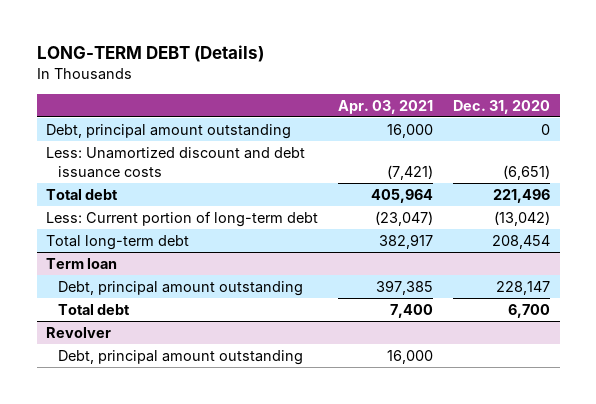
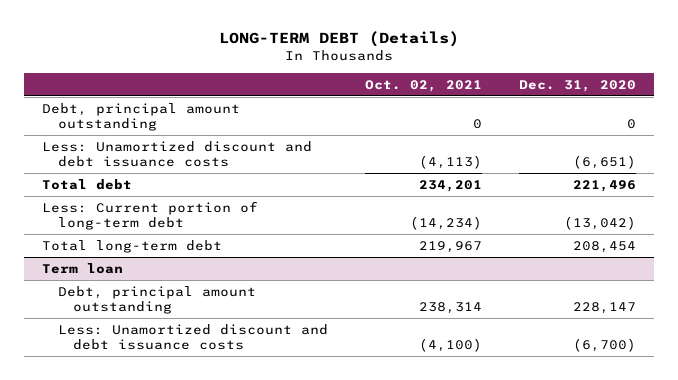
[338,99,434,114] Apr. 03, 2021 -> none
none -> [364,79,482,92] Oct. 02, 2021
[57,303,130,315] Total debt -> none
[46,326,112,338] Revolver -> none
[57,349,303,365] Debt, principal amount outstanding -> none
none -> [57,323,328,351] Less: Unamortized discount and debt issuance costs

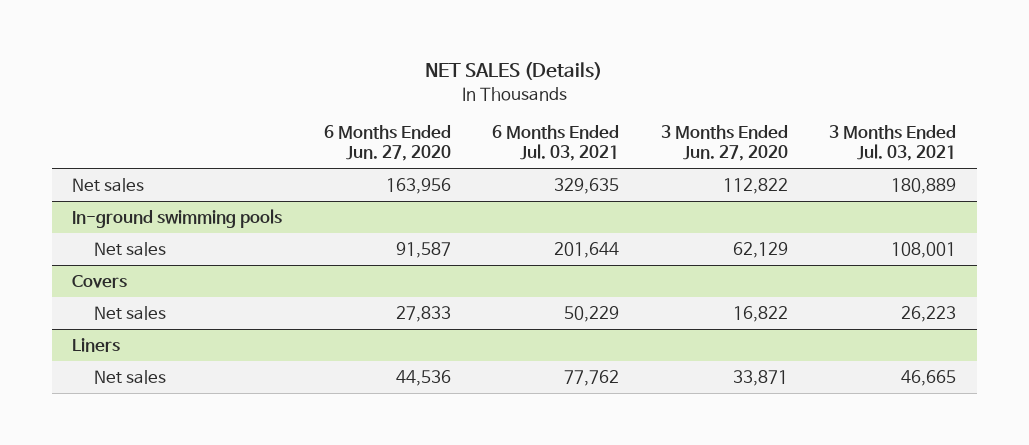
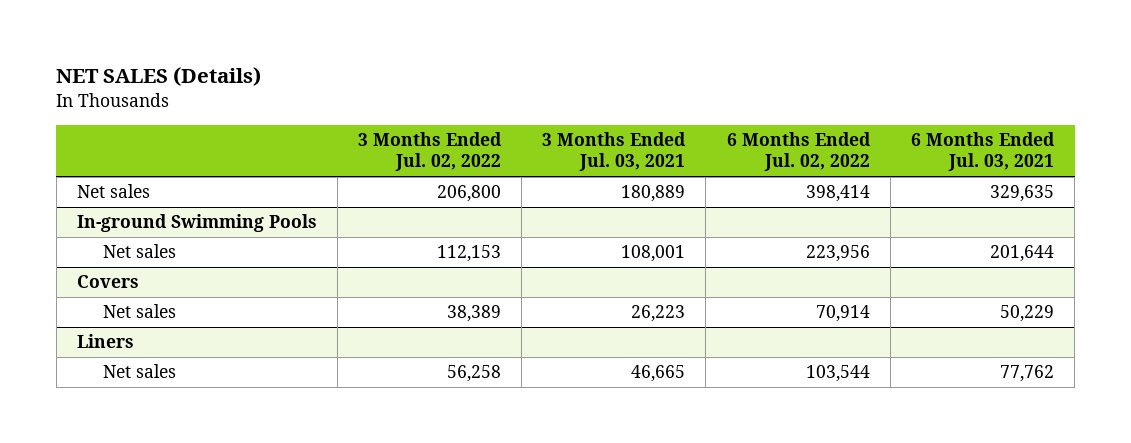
[323,125,451,162] 6 Months Ended Jun. 27, 2020 -> none
[660,125,788,162] 3 Months Ended Jun. 27, 2020 -> none
none -> [358,132,503,172] 3 Months Ended Jul. 02, 2022
none -> [726,132,871,172] 6 Months Ended Jul. 02, 2022
[72,208,283,228] In-ground swimming pools -> [76,214,317,233] In-ground Swimming Pools

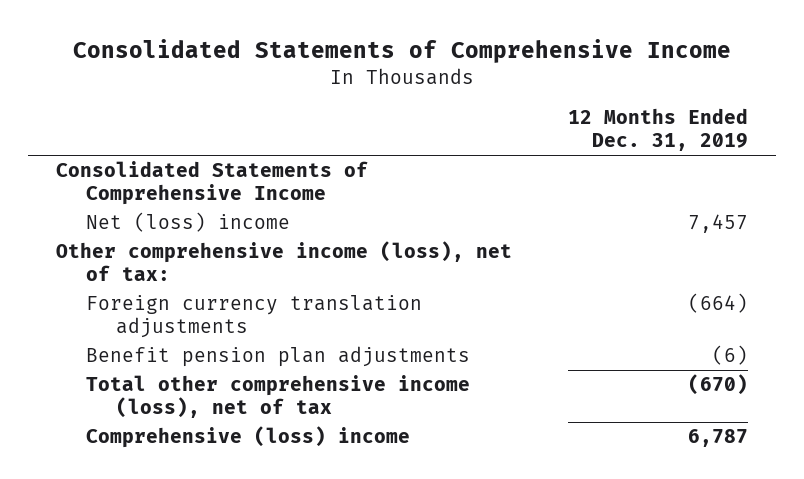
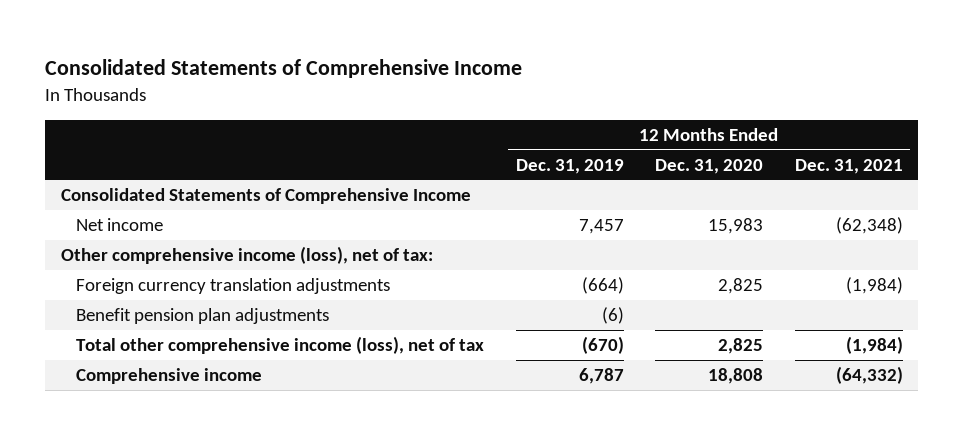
none -> [655,158,764,174] Dec. 31, 2020
none -> [794,158,903,174] Dec. 31, 2021
[86,212,291,233] Net (loss) income -> [76,218,164,232] Net income
[86,426,411,449] Comprehensive (loss) income -> [76,368,263,385] Comprehensive income

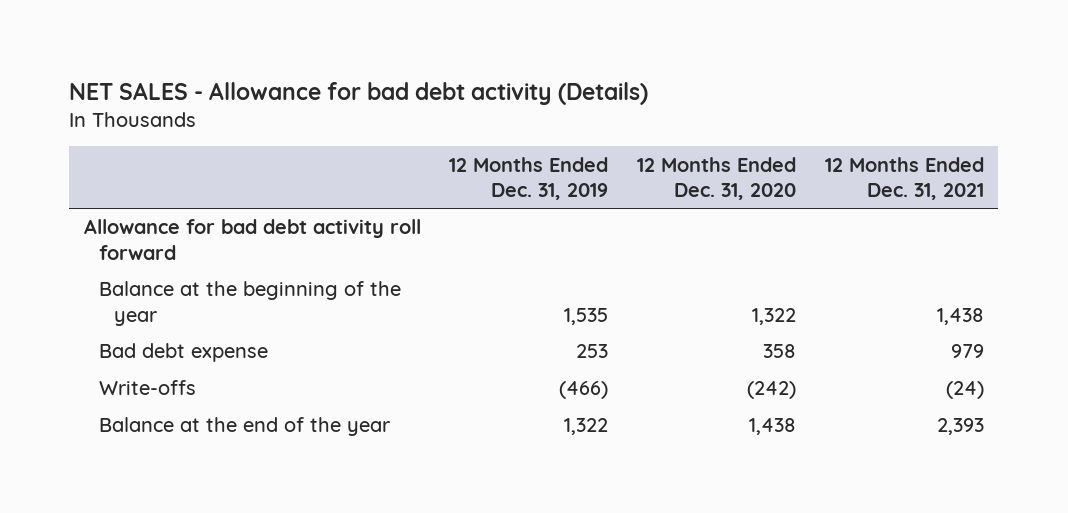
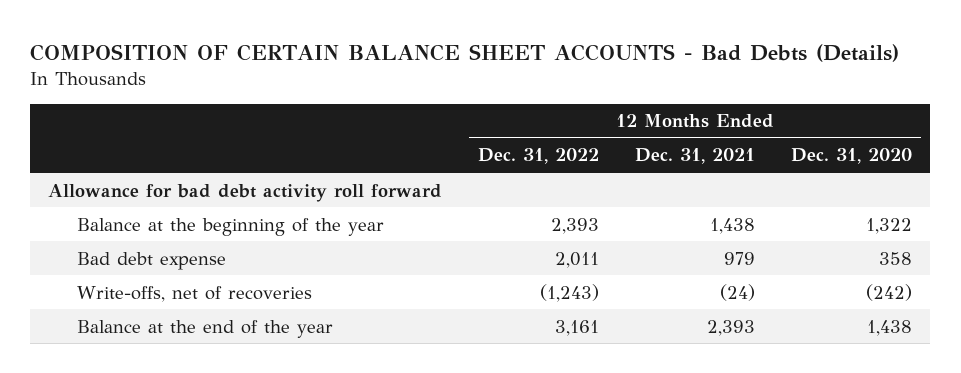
[69,81,649,105] NET SALES - Allowance for bad debt activity (Details) -> [30,43,900,62] COMPOSITION OF CERTAIN BALANCE SHEET ACCOUNTS - Bad Debts (Details)
[449,156,609,200] 12 Months Ended Dec. 31, 2019 -> none
none -> [478,148,600,165] Dec. 31, 2022
[98,380,196,396] Write-offs -> [76,285,312,302] Write-offs, net of recoveries

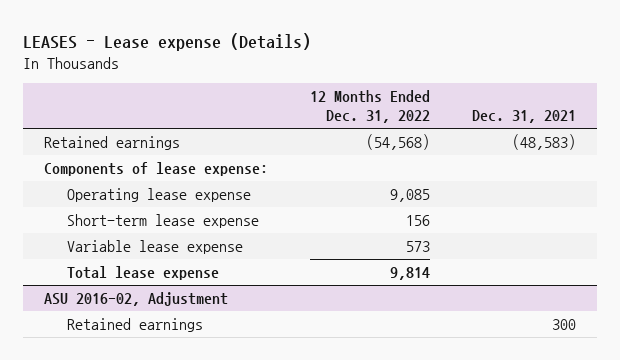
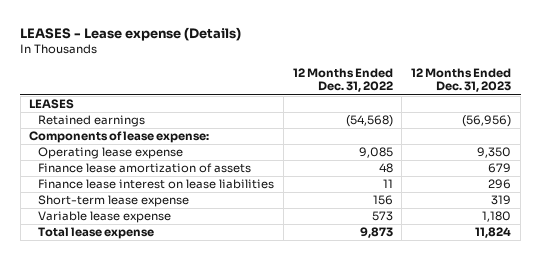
[471,110,576,124] Dec. 31, 2021 -> none
none -> [411,67,512,93] 12 Months Ended Dec. 31, 2023
none -> [29,99,75,110] LEASES
none -> [38,163,252,174] Finance lease amortization of assets
none -> [38,179,275,190] Finance lease interest on lease liabilities
[43,292,228,307] ASU 2016-02, Adjustment -> none
[66,318,203,333] Retained earnings -> none
[389,267,430,281] 9,814 -> [359,227,393,239] 9,873

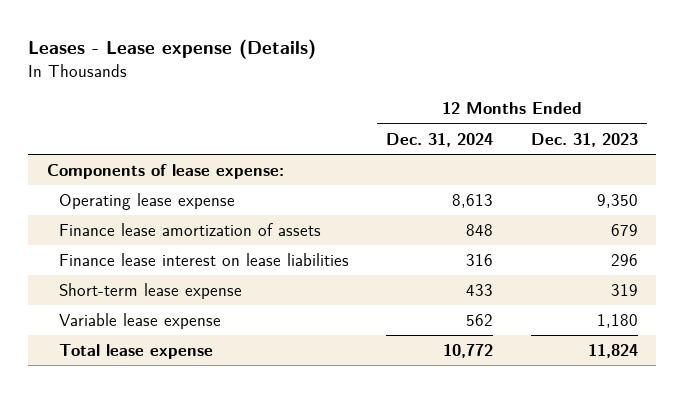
[20,26,242,41] LEASES - Lease expense (Details) -> [28,39,317,60] Leases - Lease expense (Details)
[292,67,393,93] 12 Months Ended Dec. 31, 2022 -> none
none -> [386,132,494,147] Dec. 31, 2024
[29,99,75,110] LEASES -> none
[38,115,146,128] Retained earnings -> none

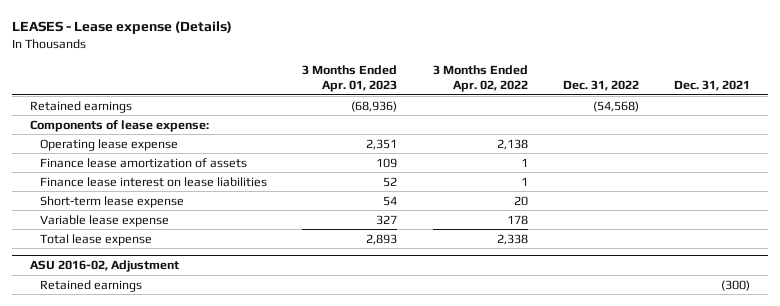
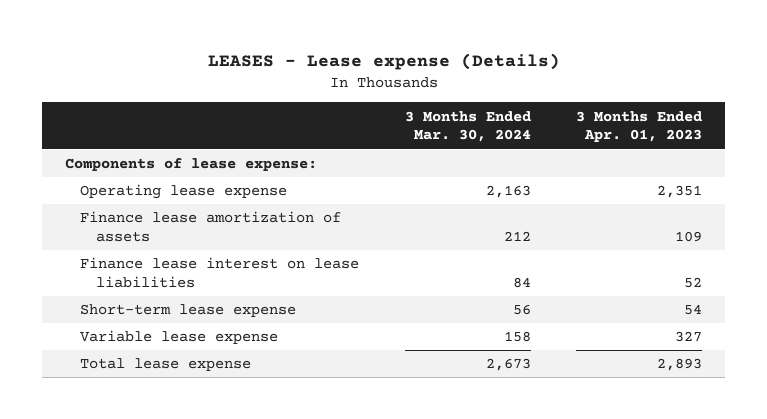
[432,64,528,93] 3 Months Ended Apr. 02, 2022 -> none
[562,80,639,92] Dec. 31, 2022 -> none
[673,80,750,92] Dec. 31, 2021 -> none
none -> [404,110,531,143] 3 Months Ended Mar. 30, 2024
[29,100,132,113] Retained earnings -> none
[29,260,179,273] ASU 2016-02, Adjustment -> none
[40,279,143,292] Retained earnings -> none

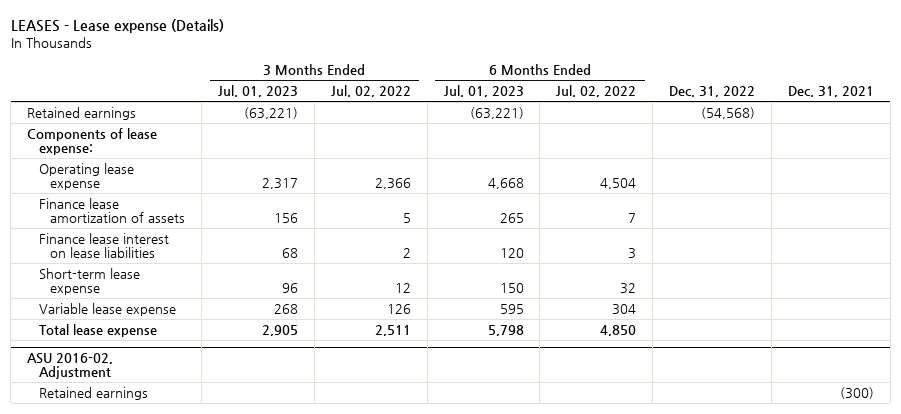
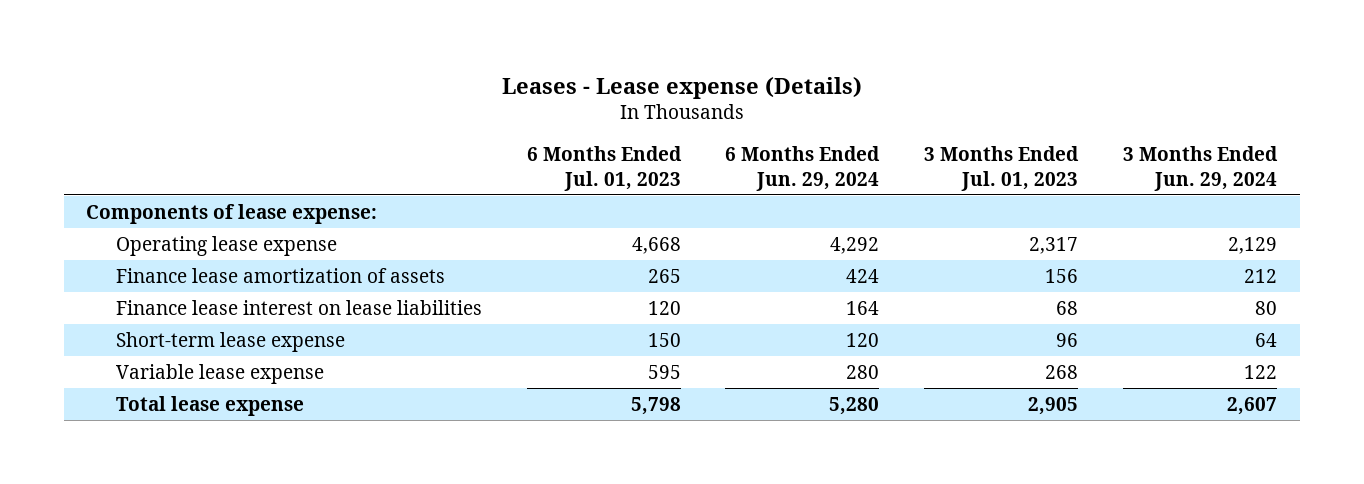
[10,18,224,33] LEASES - Lease expense (Details) -> [501,76,862,99] Leases - Lease expense (Details)
[330,84,411,97] Jul. 02, 2022 -> none
[556,84,637,97] Jul. 02, 2022 -> none
[669,85,756,97] Dec. 31, 2022 -> none
[787,85,874,97] Dec. 31, 2021 -> none
none -> [725,146,881,191] 6 Months Ended Jun. 29, 2024
none -> [1123,146,1279,191] 3 Months Ended Jun. 29, 2024
[27,106,137,120] Retained earnings -> none
[27,353,114,380] ASU 2016-02, Adjustment -> none
[38,386,148,400] Retained earnings -> none

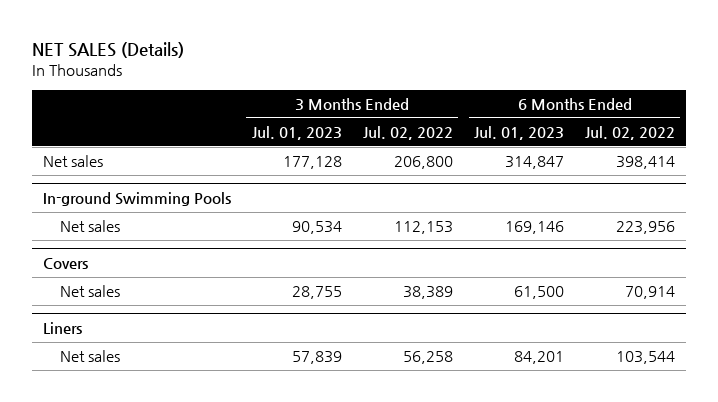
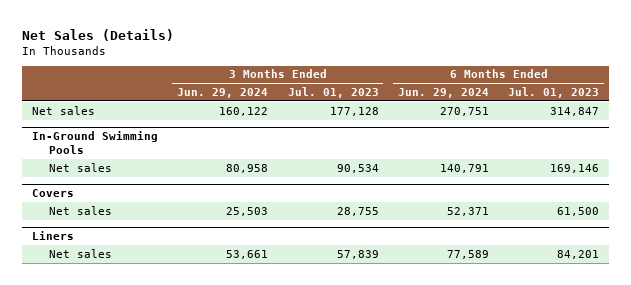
[32,41,185,58] NET SALES (Details) -> [22,28,175,41] Net Sales (Details)
[362,125,453,140] Jul. 02, 2022 -> none
[585,125,676,140] Jul. 02, 2022 -> none
none -> [177,87,269,98] Jun. 29, 2024
none -> [397,87,489,98] Jun. 29, 2024
[42,191,231,206] In-ground Swimming Pools -> [32,130,159,154] In-Ground Swimming Pools

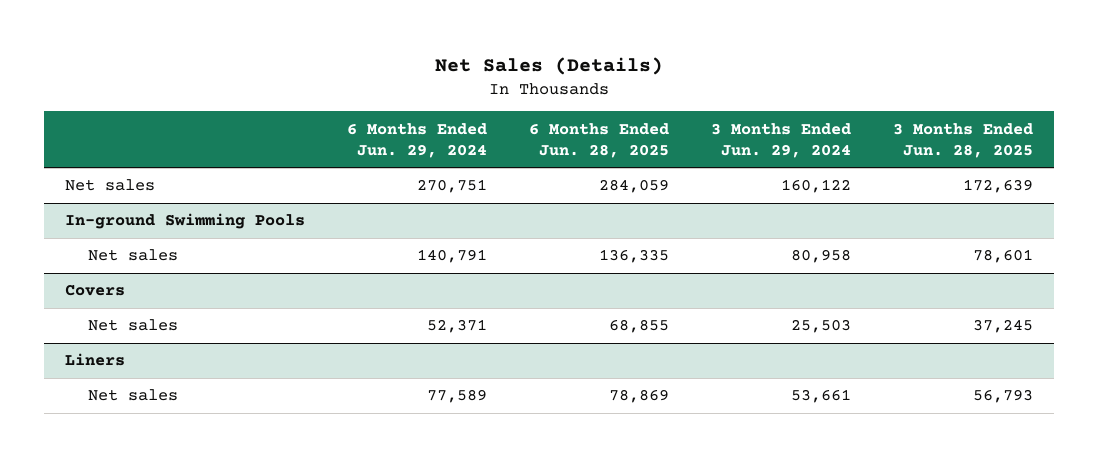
[287,86,379,98] Jul. 01, 2023 -> none
[508,86,600,98] Jul. 01, 2023 -> none
none -> [529,122,670,159] 6 Months Ended Jun. 28, 2025
none -> [893,122,1034,159] 3 Months Ended Jun. 28, 2025
[32,130,159,154] In-Ground Swimming Pools -> [65,213,306,230] In-ground Swimming Pools

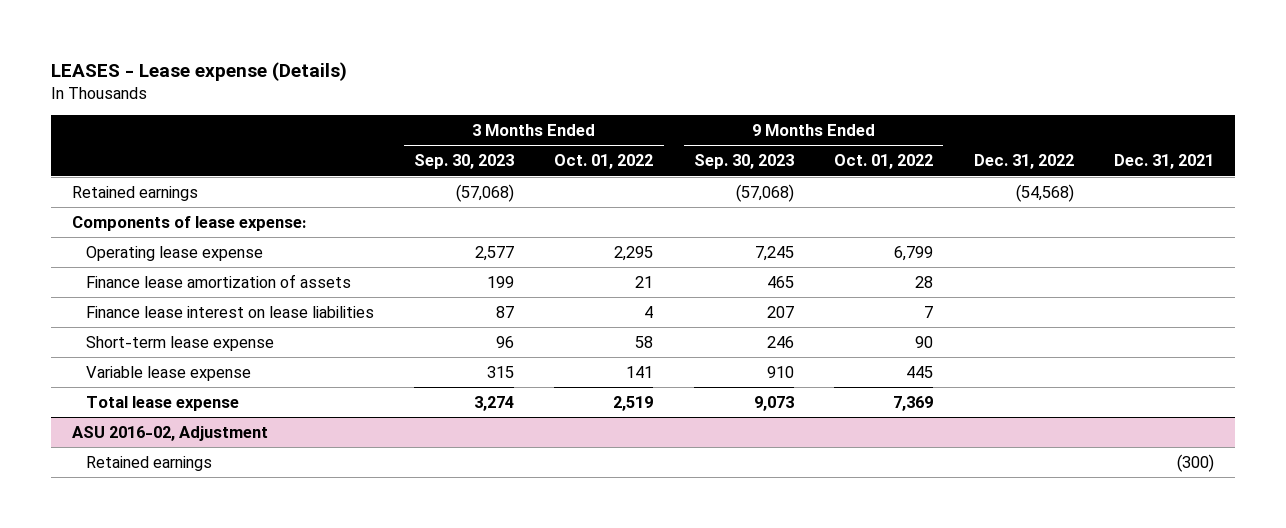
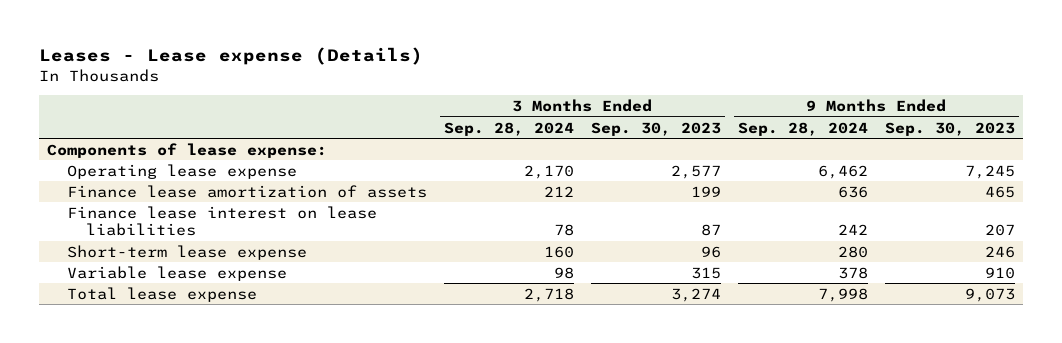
[51,61,348,81] LEASES - Lease expense (Details) -> [38,47,423,66] Leases - Lease expense (Details)
[554,154,654,170] Oct. 01, 2022 -> none
[834,154,934,170] Oct. 01, 2022 -> none
[973,154,1074,170] Dec. 31, 2022 -> none
[1114,154,1215,170] Dec. 31, 2021 -> none
none -> [443,121,574,136] Sep. 28, 2024
none -> [737,121,868,136] Sep. 28, 2024
[71,185,198,201] Retained earnings -> none
[71,425,268,441] ASU 2016-02, Adjustment -> none
[85,455,212,471] Retained earnings -> none

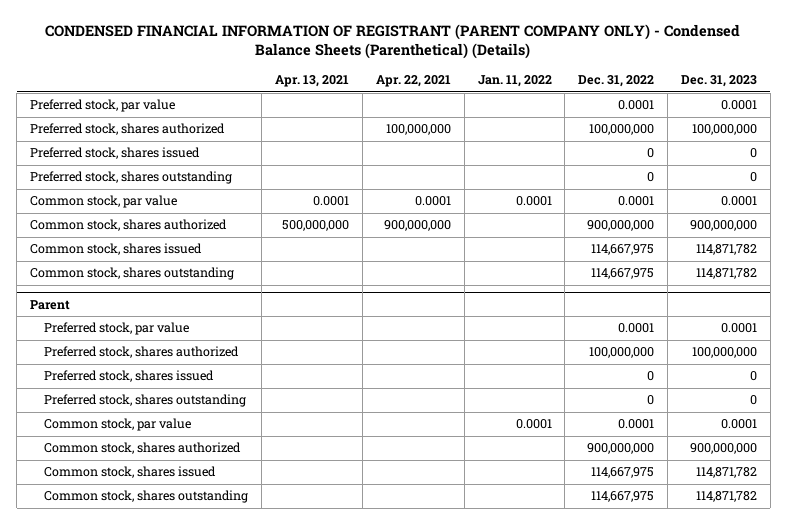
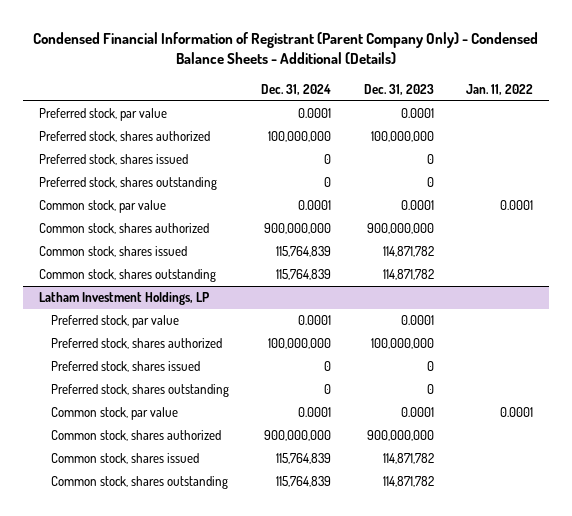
[45,23,741,60] CONDENSED FINANCIAL INFORMATION OF REGISTRANT (PARENT COMPANY ONLY) - Condensed Balance Sheets (Parenthetical) (Details) -> [33,31,539,65] Condensed Financial Information of Registrant (Parent Company Only) - Condensed Balance Sheets - Additional (Details)
[275,75,350,88] Apr. 13, 2021 -> none
[375,75,451,88] Apr. 22, 2021 -> none
[578,75,655,88] Dec. 31, 2022 -> none
none -> [261,83,332,95] Dec. 31, 2024
[29,299,70,310] Parent -> [39,292,210,306] Latham Investment Holdings, LP

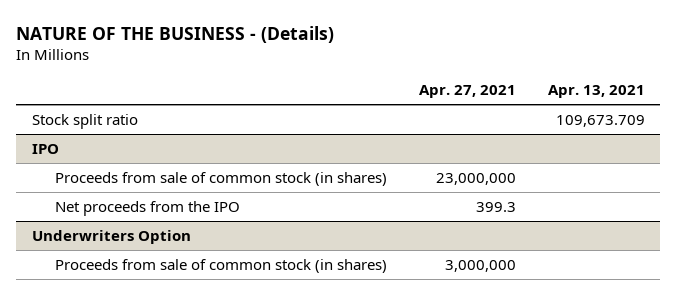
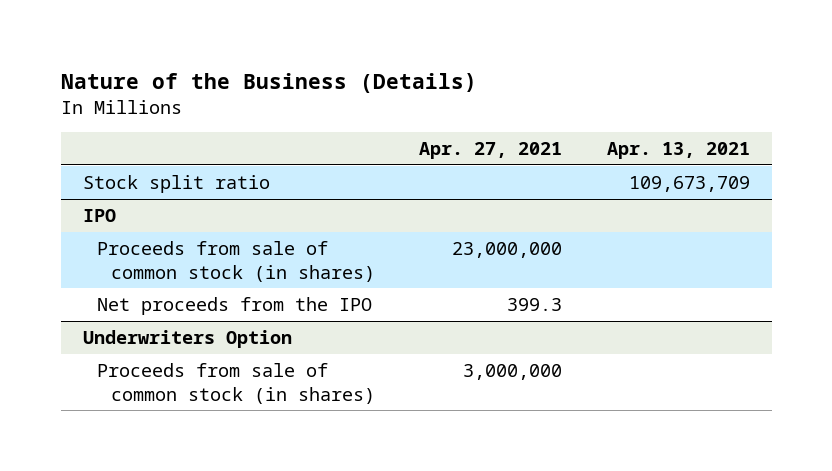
[16,25,335,43] NATURE OF THE BUSINESS - (Details) -> [60,72,477,93] Nature of the Business (Details)
[555,114,645,127] 109,673.709 -> [628,175,750,192] 109,673,709

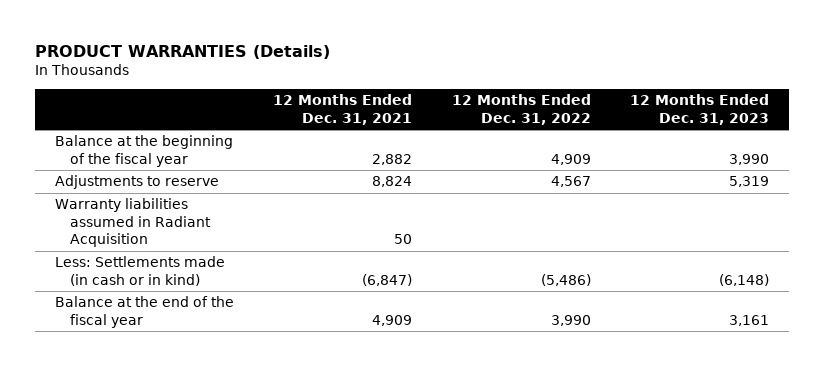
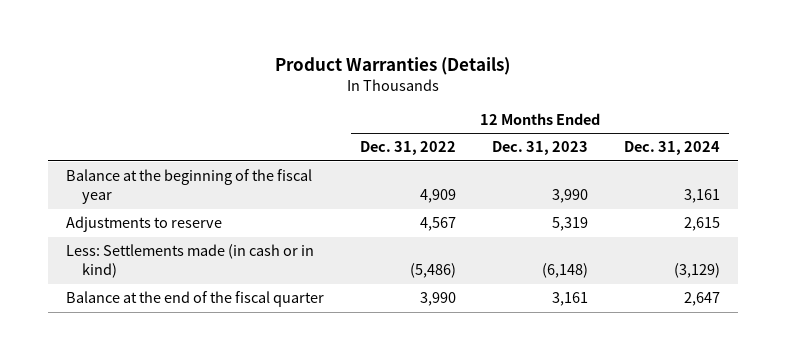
[35,44,331,59] PRODUCT WARRANTIES (Details) -> [275,56,511,75] Product Warranties (Details)
[273,94,413,125] 12 Months Ended Dec. 31, 2021 -> none
none -> [623,141,720,156] Dec. 31, 2024
[54,198,211,248] Warranty liabilities assumed in Radiant Acquisition -> none
[54,296,234,328] Balance at the end of the fiscal year -> [66,291,325,308] Balance at the end of the fiscal quarter

